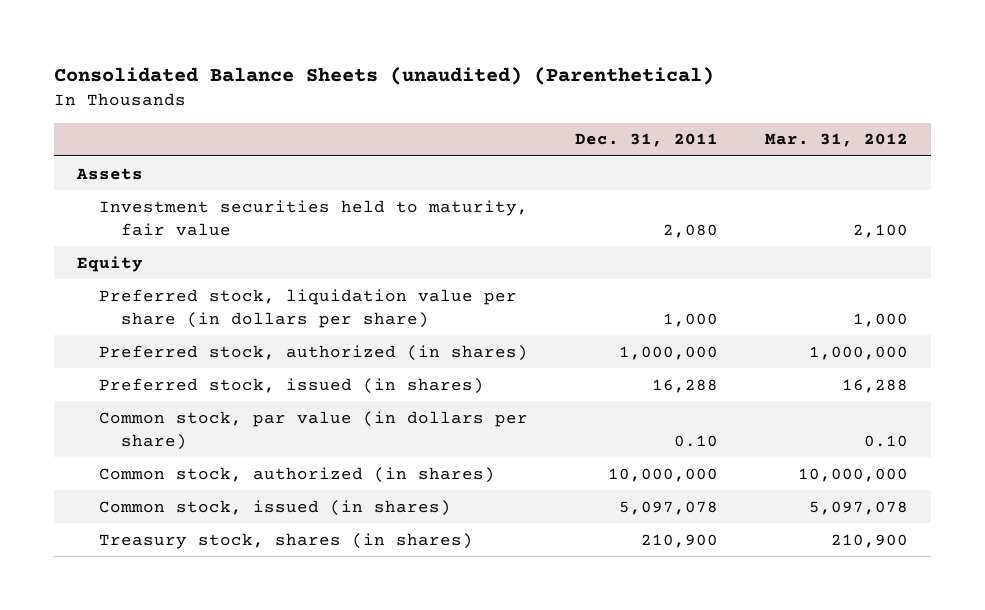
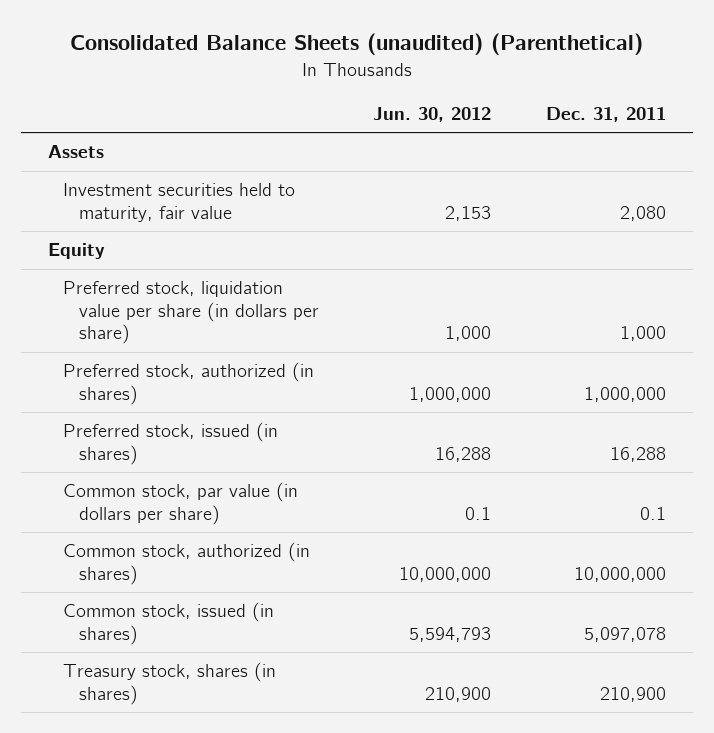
[764,133,908,148] Mar. 31, 2012 -> none
none -> [373,106,492,122] Jun. 30, 2012
[673,434,718,447] 0.10 -> [639,506,666,520] 0.1

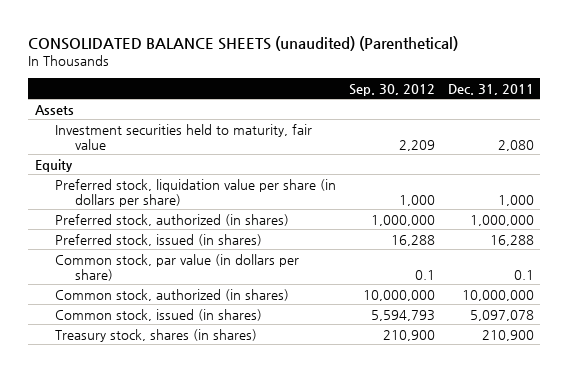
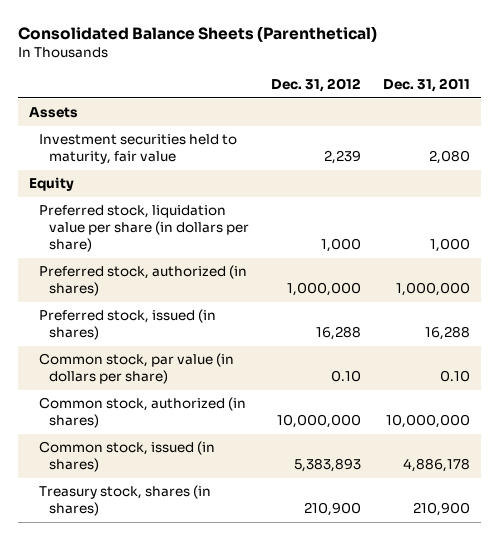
[28,35,459,51] CONSOLIDATED BALANCE SHEETS (unaudited) (Parenthetical) -> [18,26,378,43] Consolidated Balance Sheets (Parenthetical)
[348,83,435,96] Sep. 30, 2012 -> none
none -> [271,78,362,93] Dec. 31, 2012
[513,269,534,280] 0.1 -> [440,370,471,383] 0.10
[469,309,534,321] 5,097,078 -> [403,458,471,473] 4,886,178

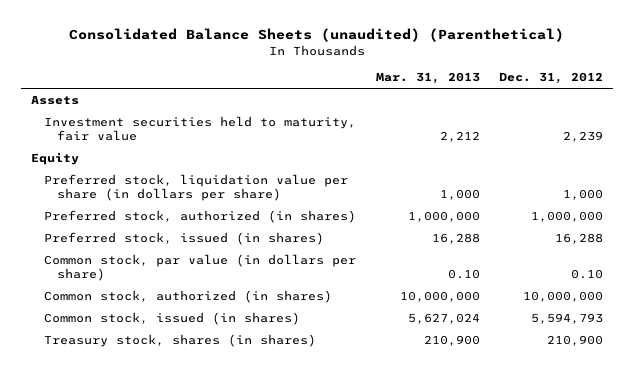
[18,26,378,43] Consolidated Balance Sheets (Parenthetical) -> [68,28,564,43] Consolidated Balance Sheets (unaudited) (Parenthetical)
[383,78,471,93] Dec. 31, 2011 -> none
none -> [375,72,480,85] Mar. 31, 2013
[294,458,362,473] 5,383,893 -> [530,313,603,325] 5,594,793

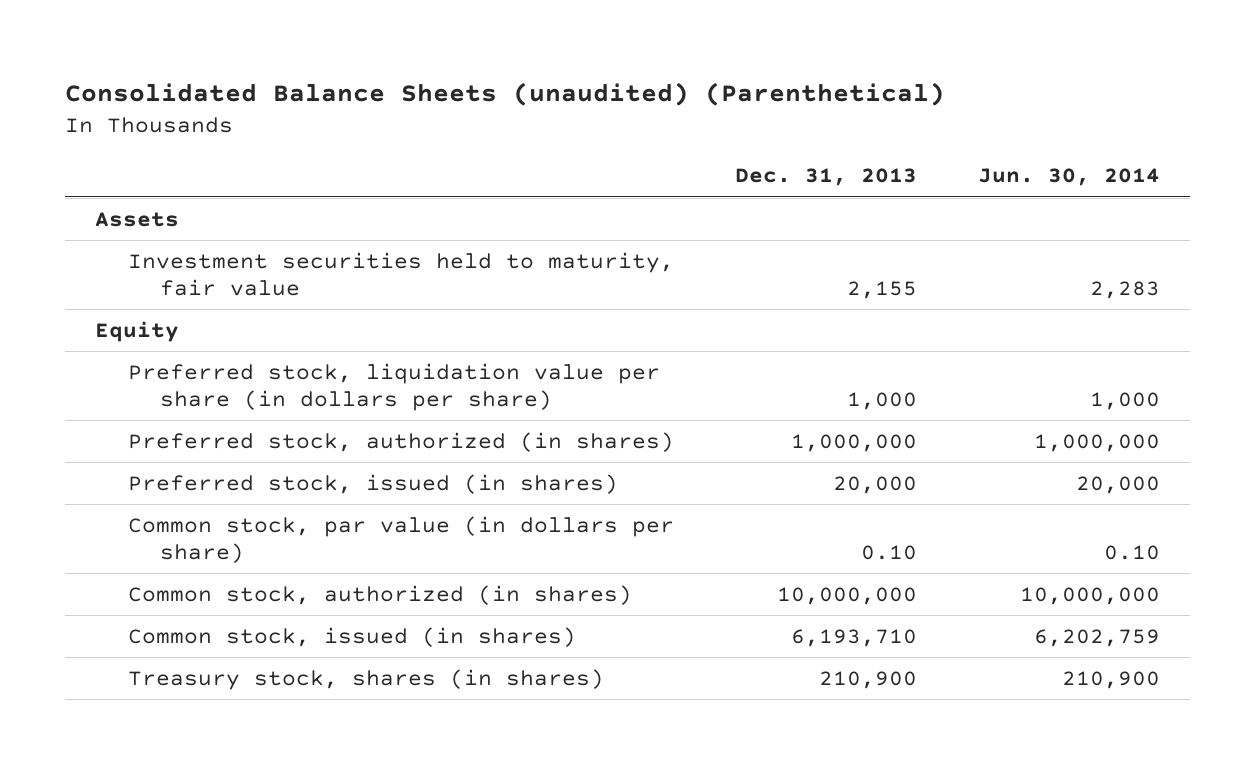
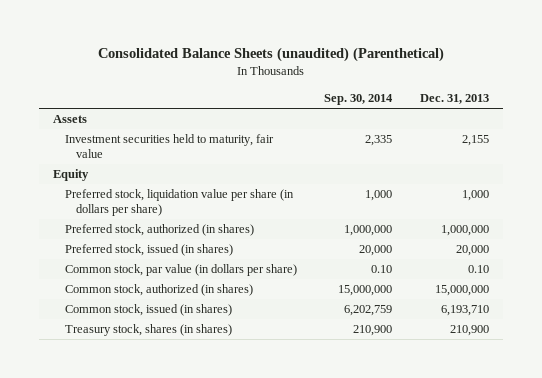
[977,168,1160,187] Jun. 30, 2014 -> none
none -> [324,94,394,106] Sep. 30, 2014
[776,586,917,605] 10,000,000 -> [435,285,490,297] 15,000,000

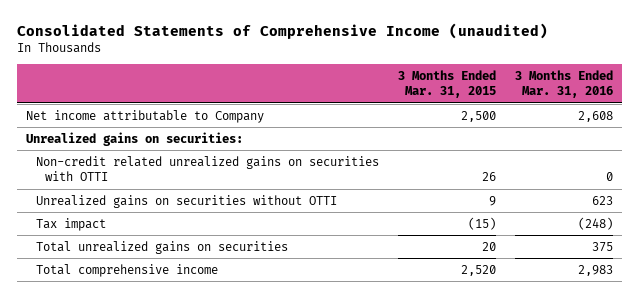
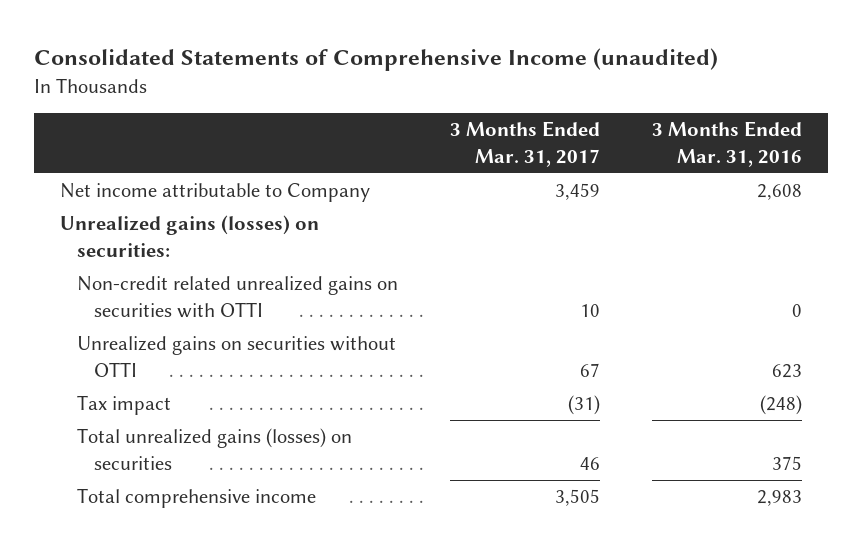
[397,70,496,99] 3 Months Ended Mar. 31, 2015 -> none
none -> [449,121,600,167] 3 Months Ended Mar. 31, 2017
[26,131,244,146] Unrealized gains on securities: -> [59,215,319,257] Unrealized gains (losses) on securities:
[35,240,288,254] Total unrealized gains on securities -> [76,428,352,470] Total unrealized gains (losses) on securities

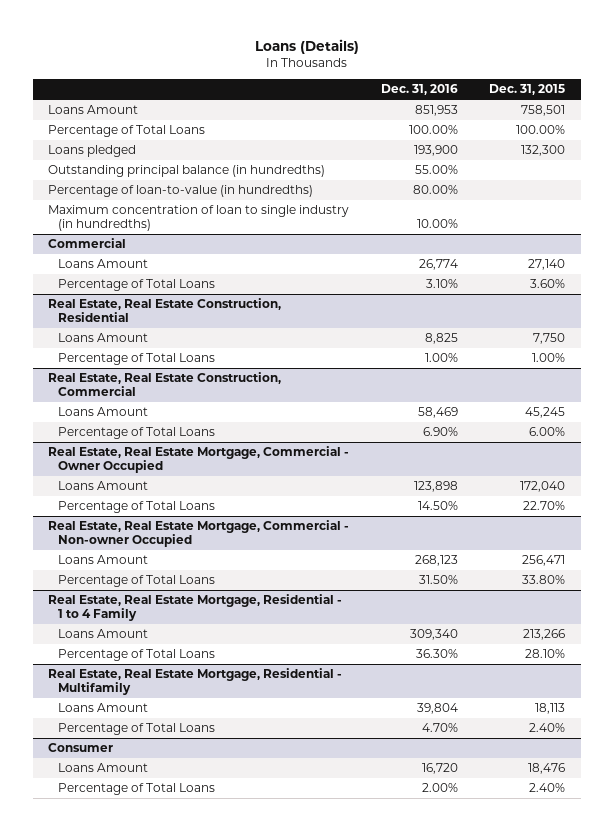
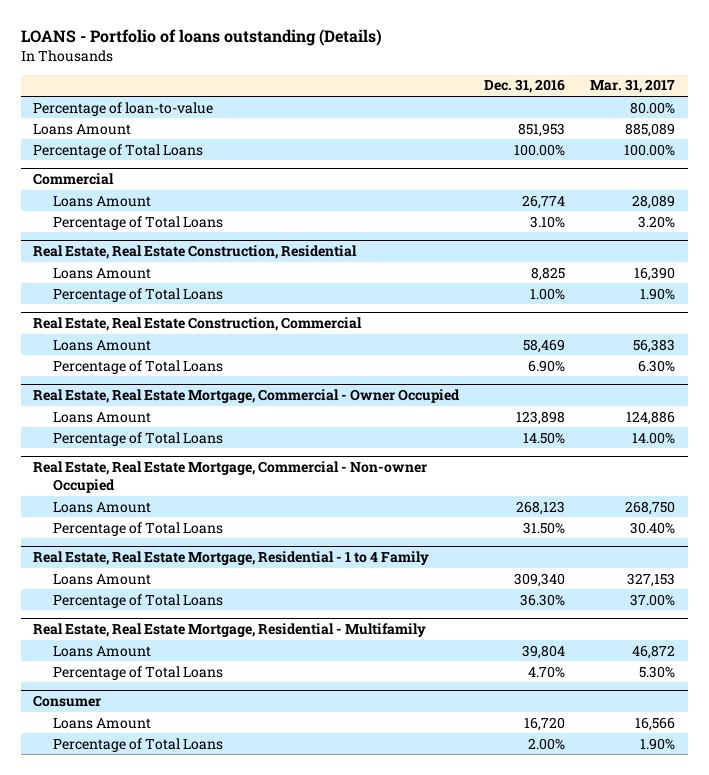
[254,38,359,54] Loans (Details) -> [21,29,383,47] LOANS - Portfolio of loans outstanding (Details)
[488,83,565,95] Dec. 31, 2015 -> none
none -> [590,79,676,94] Mar. 31, 2017
none -> [33,101,214,116] Percentage of loan-to-value
[48,145,137,158] Loans pledged -> none
[48,165,326,178] Outstanding principal balance (in hundredths) -> none
[48,185,314,198] Percentage of loan-to-value (in hundredths) -> none
[48,205,350,232] Maximum concentration of loan to single industry (in hundredths) -> none

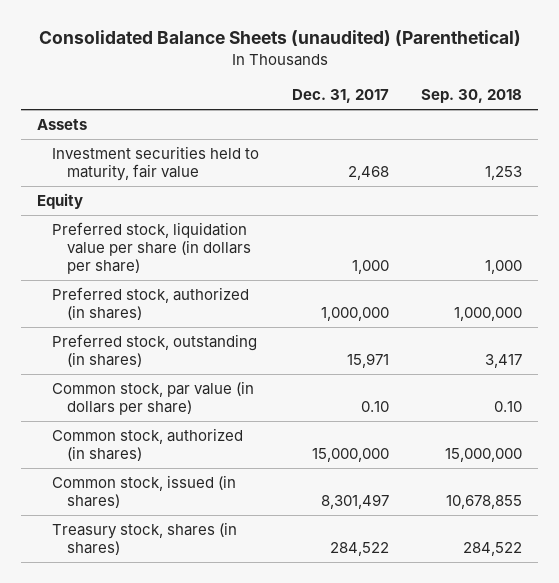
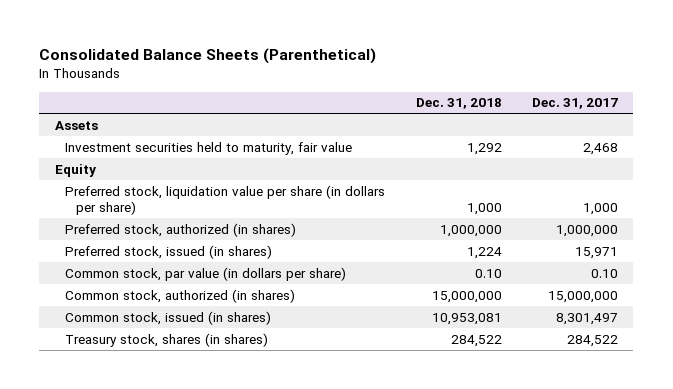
[38,30,521,47] Consolidated Balance Sheets (unaudited) (Parenthetical) -> [39,48,377,65] Consolidated Balance Sheets (Parenthetical)
[421,88,523,103] Sep. 30, 2018 -> none
none -> [415,98,502,110] Dec. 31, 2018
[52,334,258,367] Preferred stock, outstanding (in shares) -> [65,244,273,259] Preferred stock, issued (in shares)

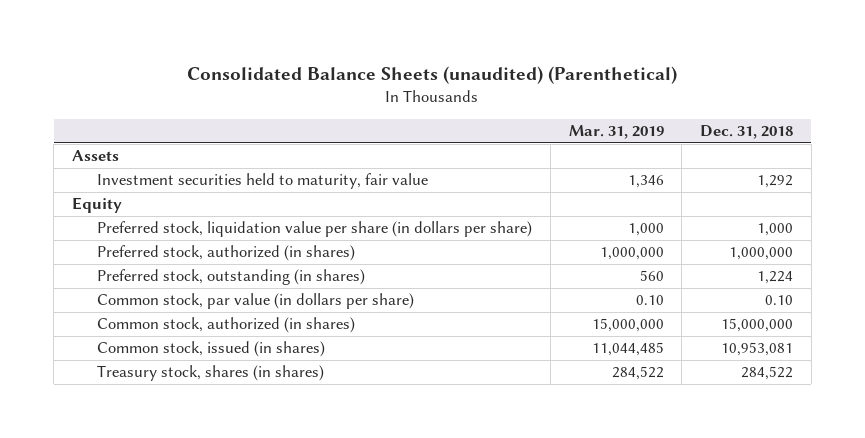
[39,48,377,65] Consolidated Balance Sheets (Parenthetical) -> [187,65,678,84] Consolidated Balance Sheets (unaudited) (Parenthetical)
[532,98,619,110] Dec. 31, 2017 -> none
none -> [568,125,664,140] Mar. 31, 2019
[65,244,273,259] Preferred stock, issued (in shares) -> [97,269,366,286] Preferred stock, outstanding (in shares)

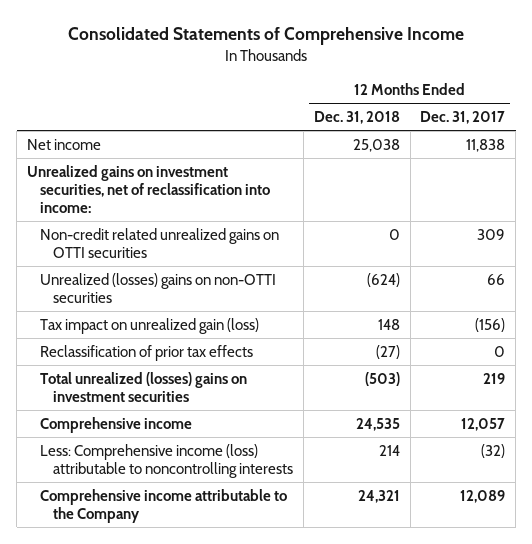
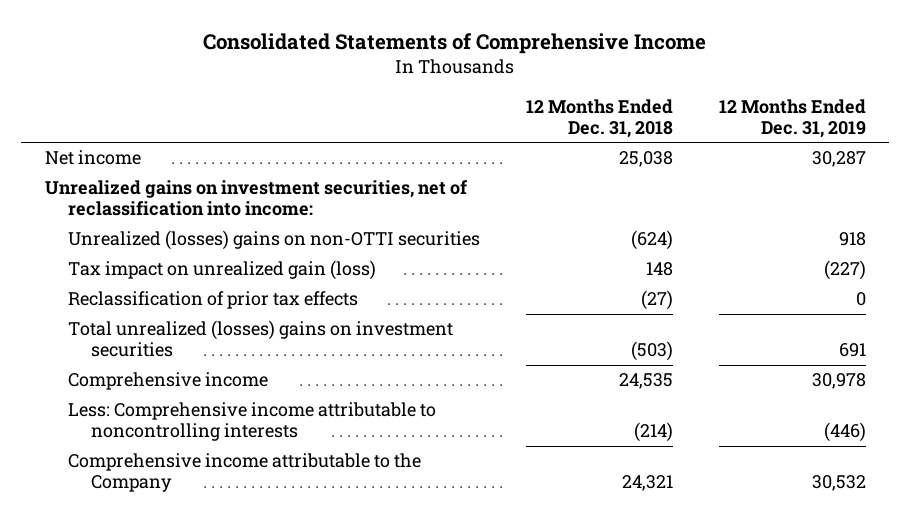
[420,111,506,125] Dec. 31, 2017 -> none
none -> [718,98,866,138] 12 Months Ended Dec. 31, 2019
[40,227,280,258] Non-credit related unrealized gains on OTTI securities -> none
[40,443,294,478] Less: Comprehensive income (loss) attributable to noncontrolling interests -> [67,402,436,442] Less: Comprehensive income attributable to noncontrolling interests
[378,444,400,456] 214 -> [633,422,673,443] (214)

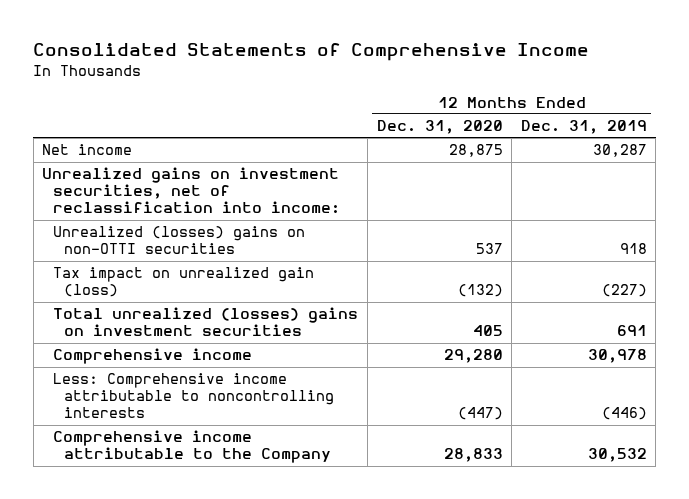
[525,98,673,138] 12 Months Ended Dec. 31, 2018 -> none
none -> [376,120,503,135] Dec. 31, 2020
[67,291,358,310] Reclassification of prior tax effects -> none

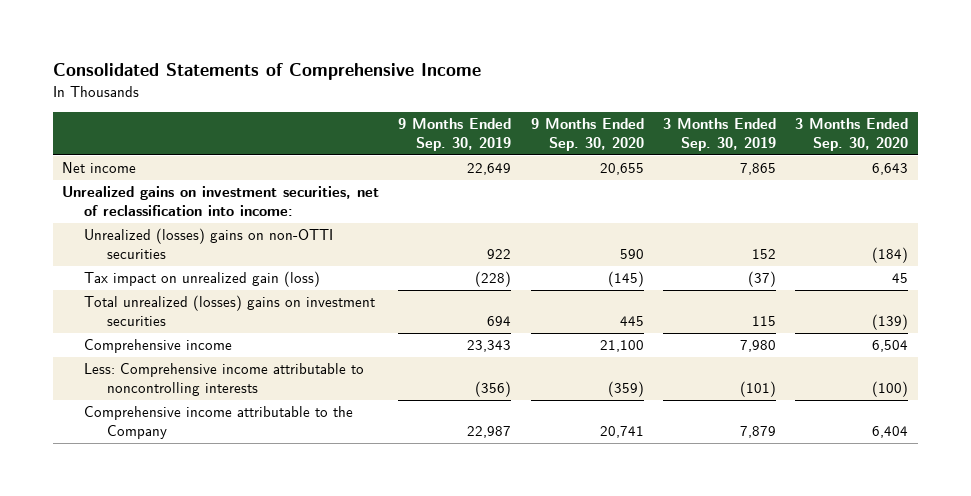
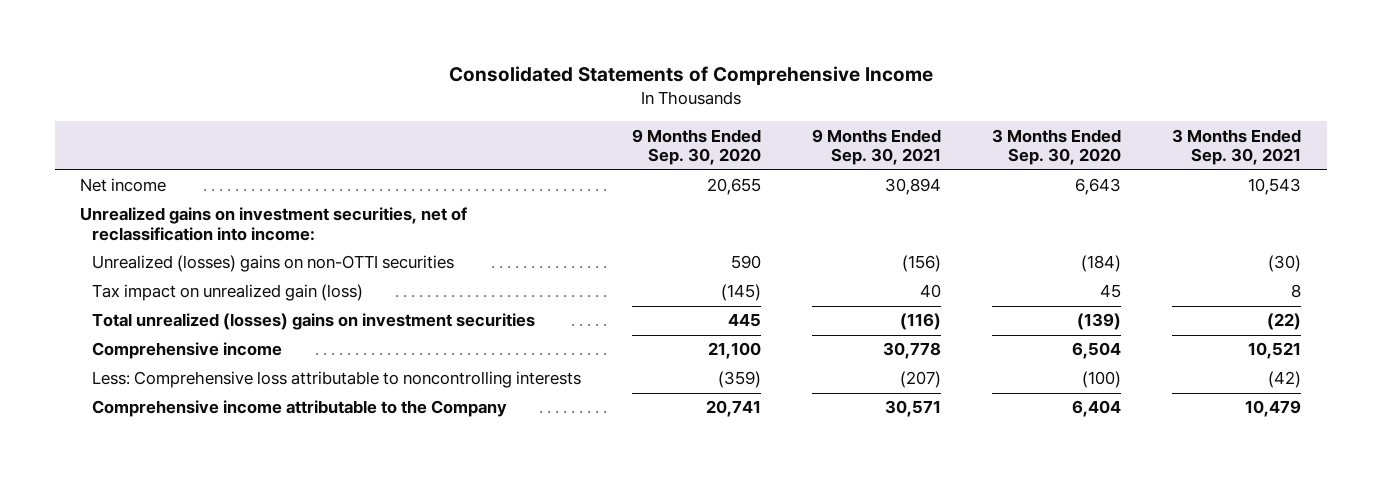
[398,118,512,151] 9 Months Ended Sep. 30, 2019 -> none
[663,118,777,151] 3 Months Ended Sep. 30, 2019 -> none
none -> [812,128,942,166] 9 Months Ended Sep. 30, 2021
none -> [1172,128,1302,166] 3 Months Ended Sep. 30, 2021
[84,363,365,397] Less: Comprehensive income attributable to noncontrolling interests -> [92,371,582,389] Less: Comprehensive loss attributable to noncontrolling interests

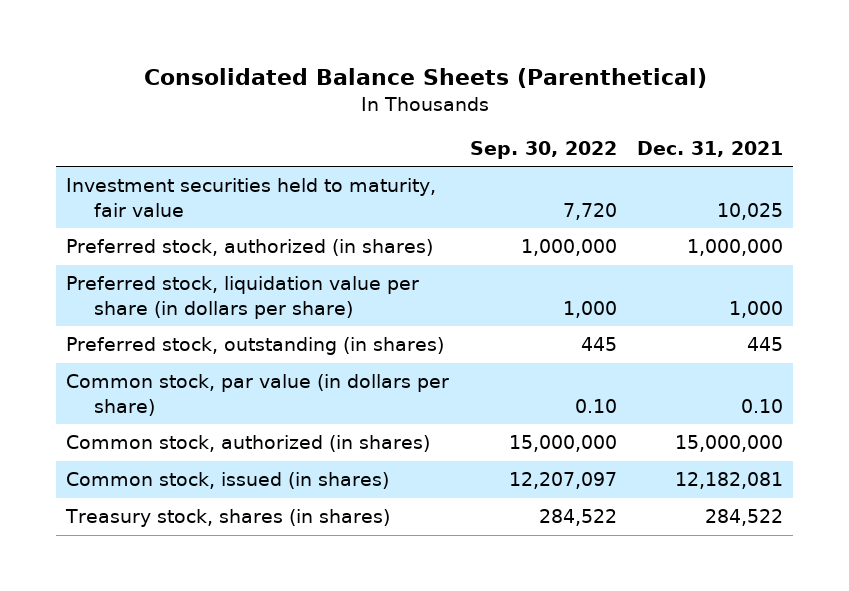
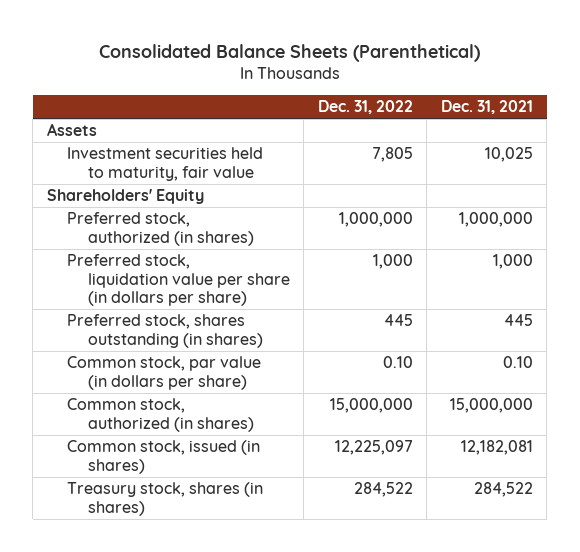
[469,140,617,159] Sep. 30, 2022 -> none
none -> [317,100,413,115] Dec. 31, 2022
none -> [46,123,97,137] Assets
none -> [46,189,204,205] Shareholders' Equity
[66,337,445,356] Preferred stock, outstanding (in shares) -> [67,314,263,348] Preferred stock, shares outstanding (in shares)

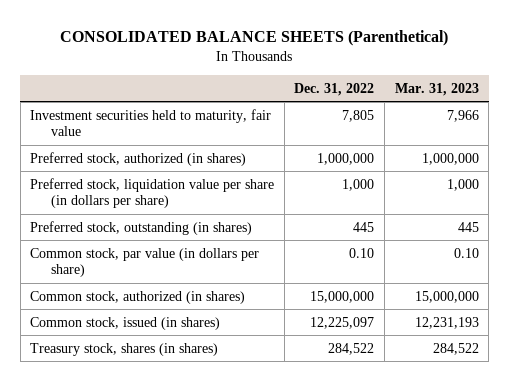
[98,43,480,62] Consolidated Balance Sheets (Parenthetical) -> [60,30,449,47] CONSOLIDATED BALANCE SHEETS (Parenthetical)
[440,100,533,115] Dec. 31, 2021 -> none
none -> [394,82,479,96] Mar. 31, 2023
[46,123,97,137] Assets -> none
[46,189,204,205] Shareholders' Equity -> none
[67,314,263,348] Preferred stock, shares outstanding (in shares) -> [30,220,253,235] Preferred stock, outstanding (in shares)

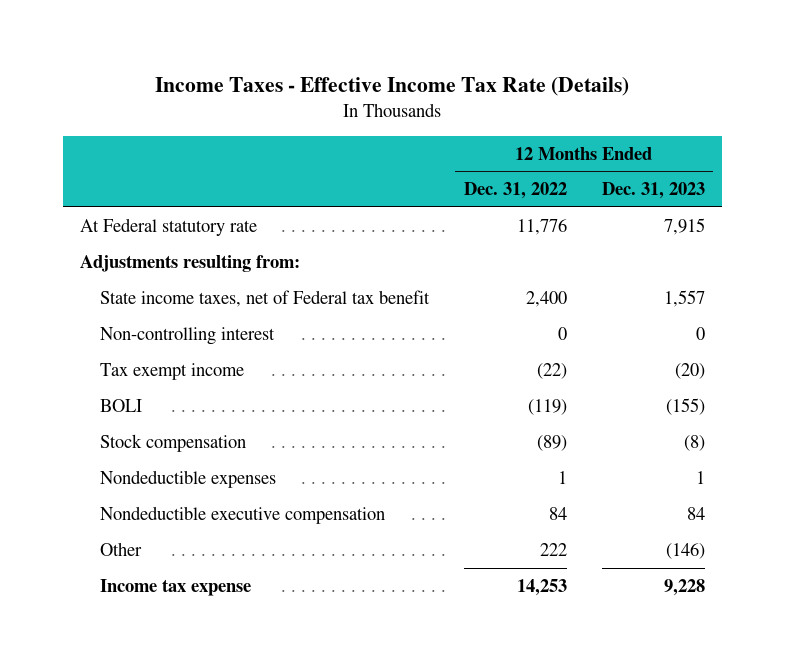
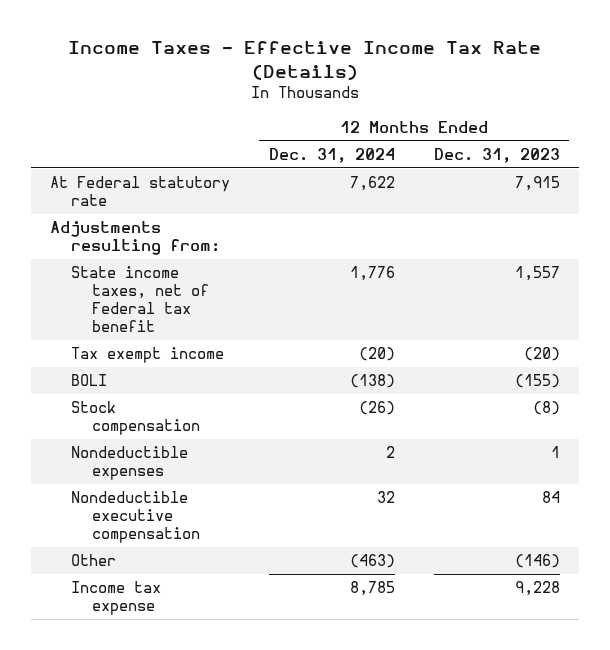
[463,182,567,200] Dec. 31, 2022 -> none
none -> [268,147,395,163] Dec. 31, 2024
[100,327,276,346] Non-controlling interest -> none

